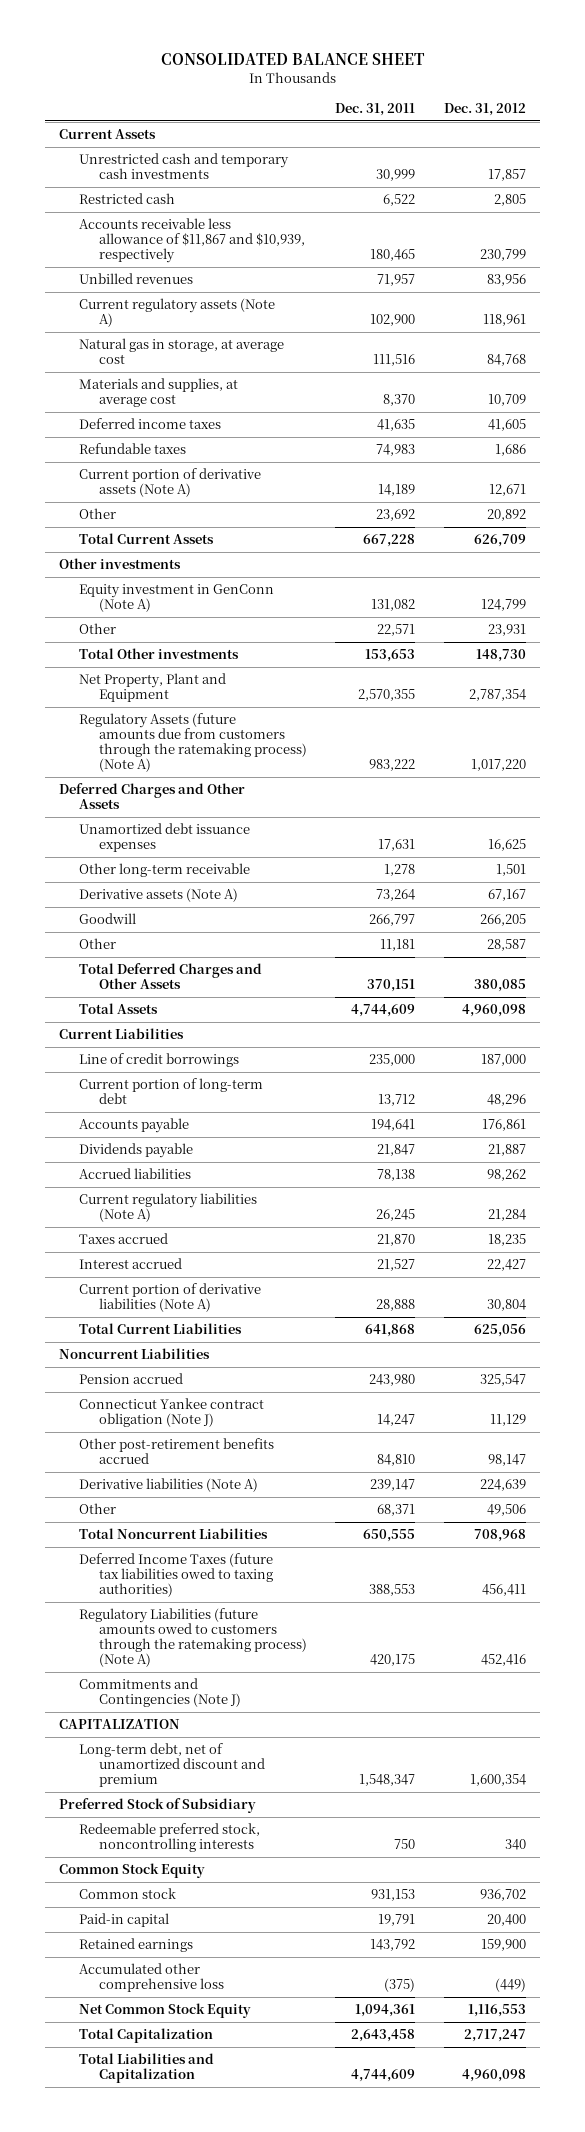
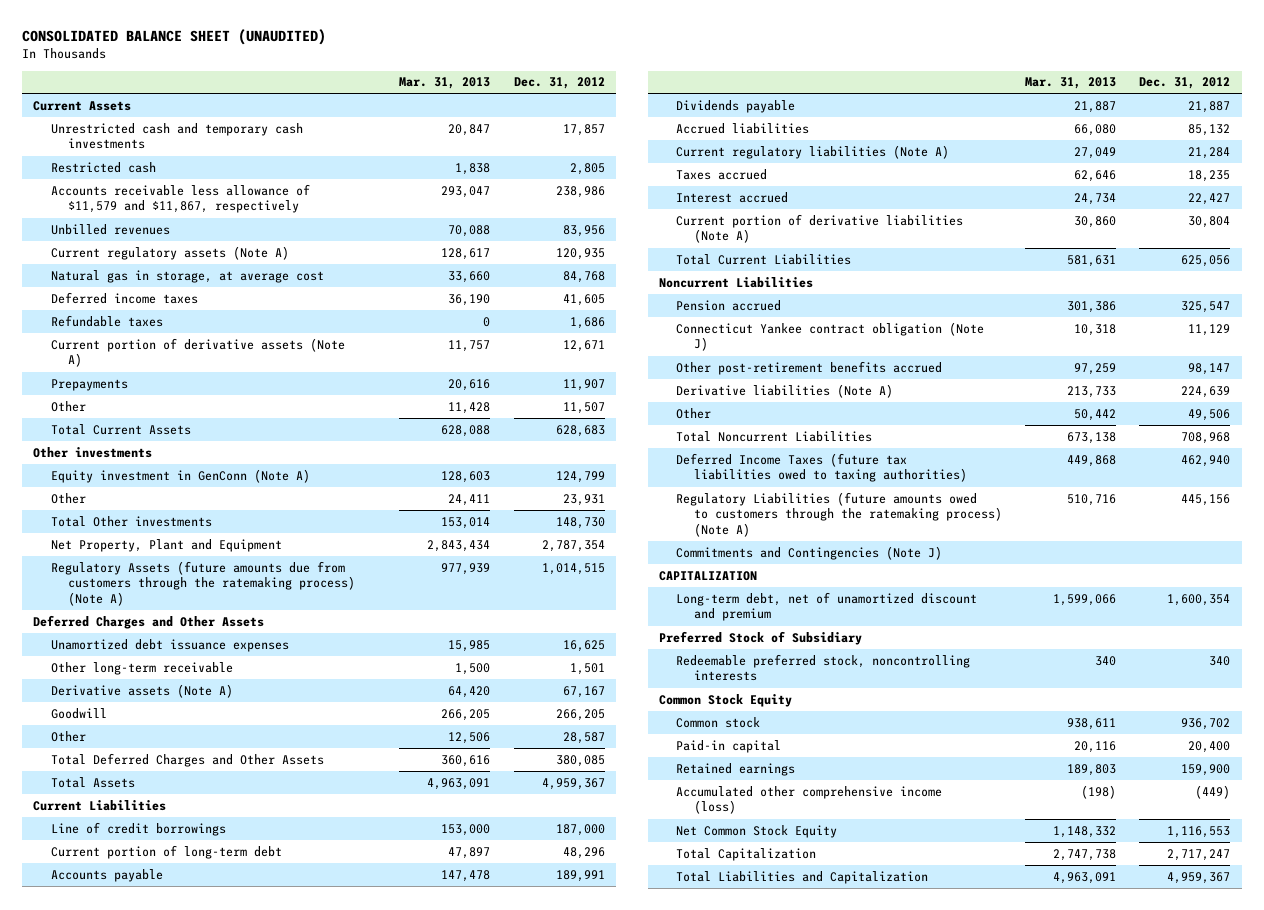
[160,53,425,66] CONSOLIDATED BALANCE SHEET -> [21,29,326,46] CONSOLIDATED BALANCE SHEET (UNAUDITED)
[335,103,416,117] Dec. 31, 2011 -> none
none -> [399,77,491,90] Mar. 31, 2013
[78,218,305,264] Accounts receivable less allowance of $11,867 and $10,939, respectively -> [50,183,310,214] Accounts receivable less allowance of $11,579 and $11,867, respectively
[480,249,527,262] 230,799 -> [555,185,605,198] 238,986
[483,314,527,327] 118,961 -> [555,247,605,260] 120,935
[78,378,238,408] Materials and supplies, at average cost -> none
none -> [50,378,128,391] Prepayments
[487,509,527,522] 20,892 -> [562,401,605,414] 11,507
[474,534,527,548] 626,709 -> [555,424,605,437] 628,683
[471,759,527,772] 1,017,220 -> [541,562,605,575] 1,014,515
[462,1004,527,1018] 4,960,098 -> [541,777,605,790] 4,959,367
[482,1119,527,1132] 176,861 -> [555,869,605,882] 189,991
[487,1169,527,1182] 98,262 -> [1188,123,1231,136] 85,132
[482,1584,527,1597] 456,411 -> [1181,454,1231,467] 462,940
[481,1654,527,1667] 452,416 -> [1181,493,1231,506] 445,156
[78,1963,224,1993] Accumulated other comprehensive loss -> [676,785,943,815] Accumulated other comprehensive income (loss)
[462,2069,527,2083] 4,960,098 -> [1167,871,1231,884] 4,959,367

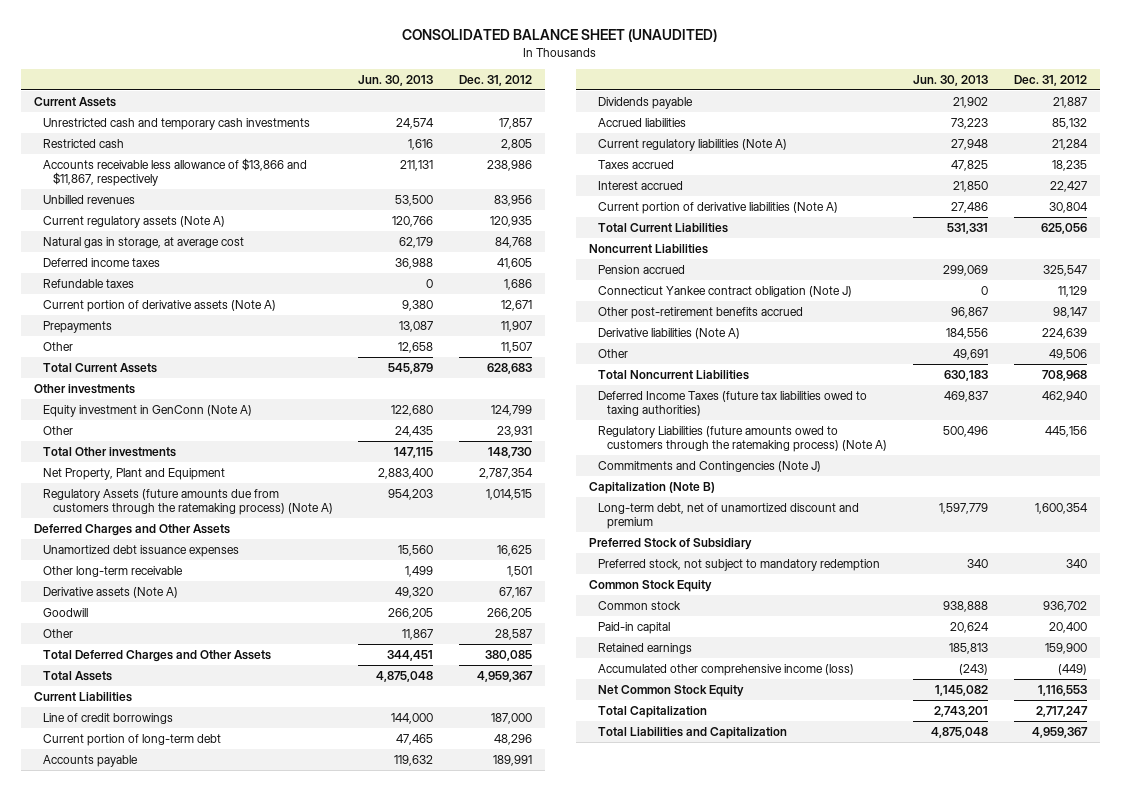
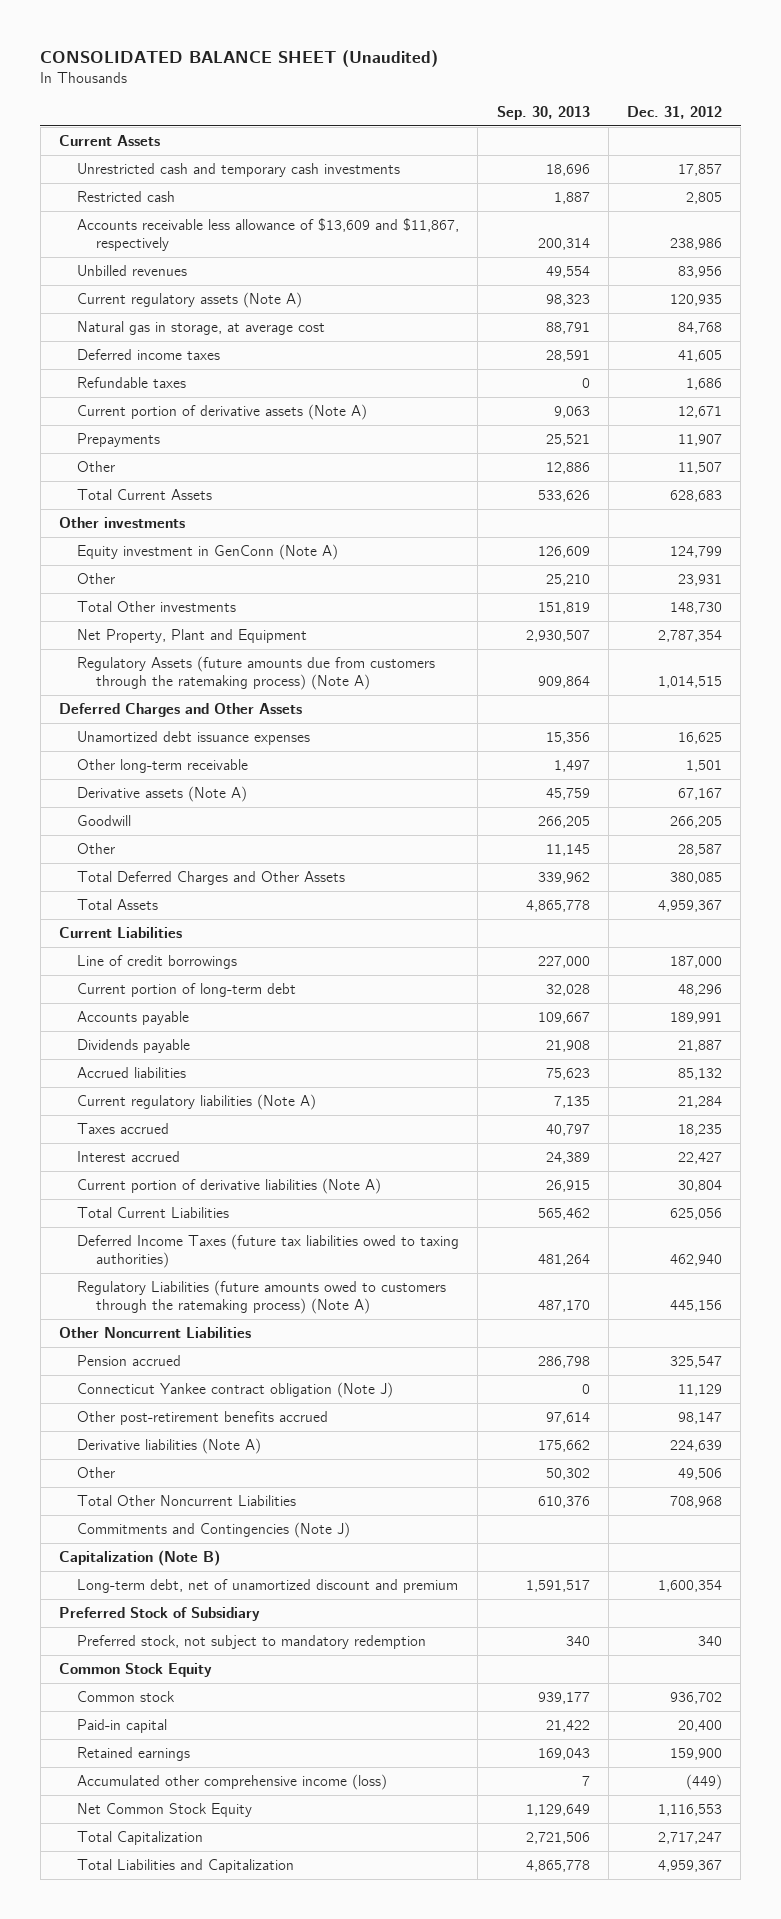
[402,29,718,43] CONSOLIDATED BALANCE SHEET (UNAUDITED) -> [40,49,439,67] CONSOLIDATED BALANCE SHEET (Unaudited)
[358,74,434,86] Jun. 30, 2013 -> none
none -> [496,105,590,120] Sep. 30, 2013
[43,157,308,187] Accounts receivable less allowance of $13,866 and $11,867, respectively -> [77,218,460,251] Accounts receivable less allowance of $13,609 and $11,867, respectively
[597,390,867,417] Deferred Income Taxes (future tax liabilities owed to taxing authorities) -> [77,1234,460,1268] Deferred Income Taxes (future tax liabilities owed to taxing authorities)
[597,425,887,453] Regulatory Liabilities (future amounts owed to customers through the ratemaking process) (Note A) -> [77,1280,447,1314] Regulatory Liabilities (future amounts owed to customers through the ratemaking process) (Note A)
[588,243,708,254] Noncurrent Liabilities -> [58,1327,251,1339] Other Noncurrent Liabilities
[597,369,749,380] Total Noncurrent Liabilities -> [77,1495,297,1507] Total Other Noncurrent Liabilities

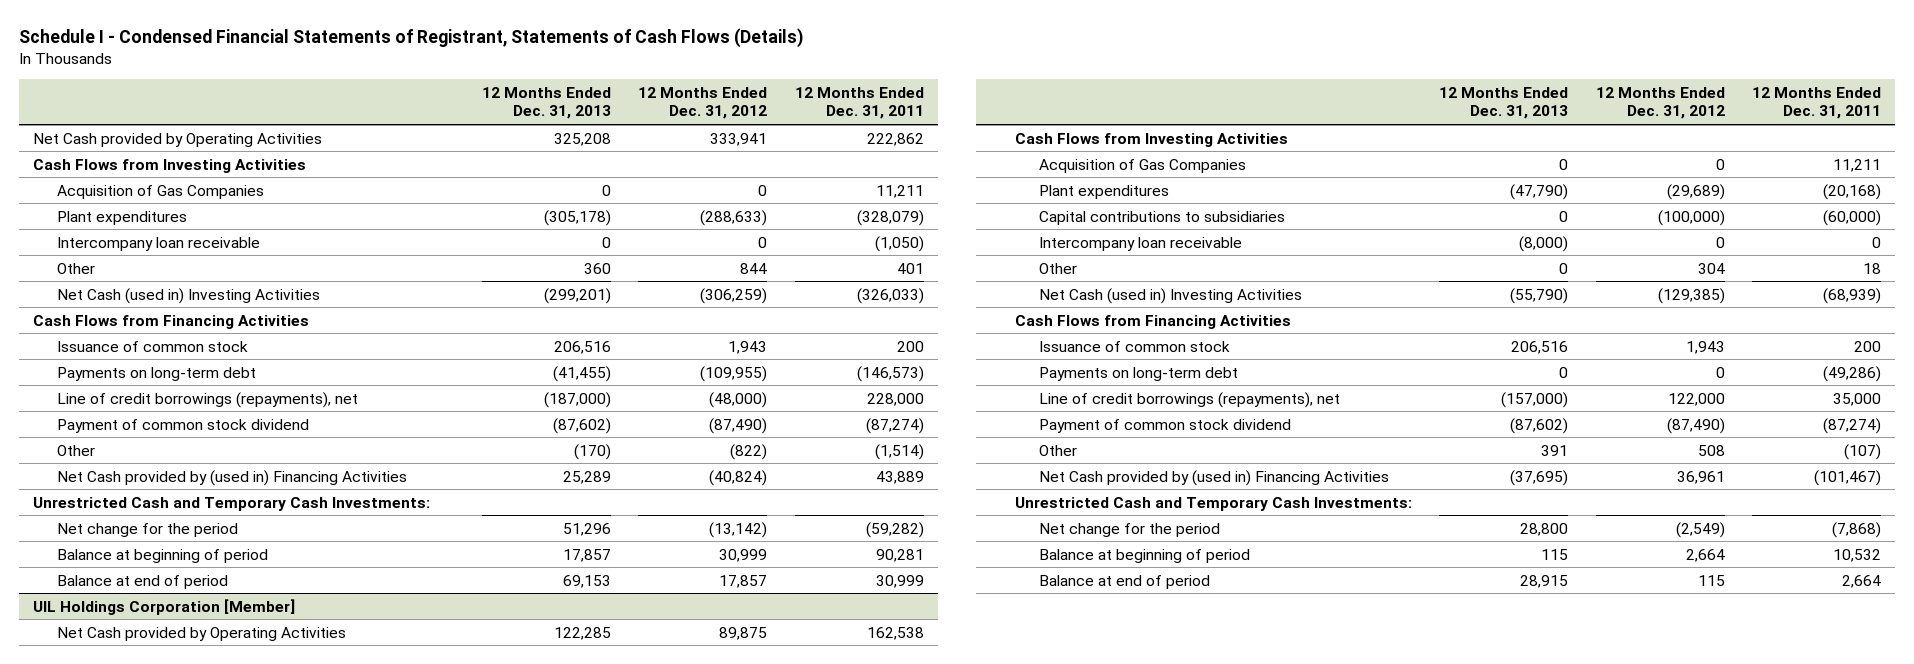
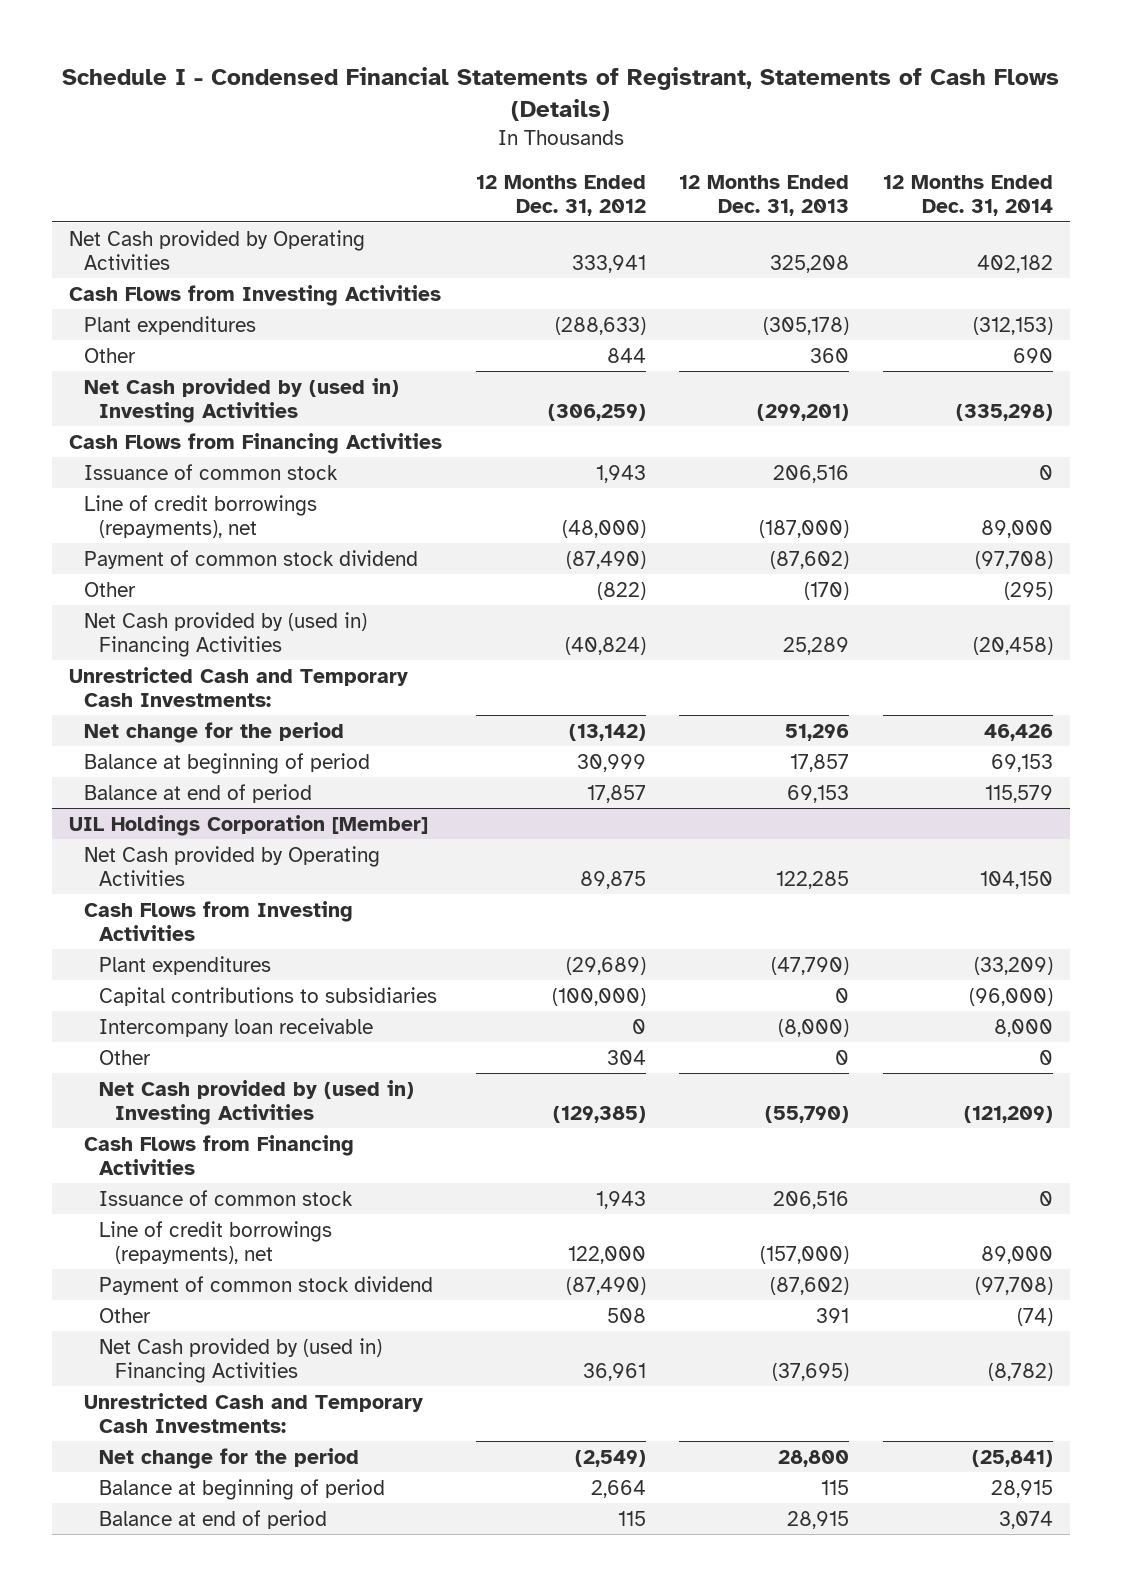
[795,86,925,120] 12 Months Ended Dec. 31, 2011 -> none
none -> [882,175,1053,217] 12 Months Ended Dec. 31, 2014
[57,184,265,199] Acquisition of Gas Companies -> none
[57,236,261,251] Intercompany loan receivable -> none
[57,287,321,304] Net Cash (used in) Investing Activities -> [84,377,400,423] Net Cash provided by (used in) Investing Activities
[57,366,257,381] Payments on long-term debt -> none
[1039,158,1247,173] Acquisition of Gas Companies -> none
[1039,287,1303,304] Net Cash (used in) Investing Activities -> [99,1079,415,1125] Net Cash provided by (used in) Investing Activities
[1039,366,1239,381] Payments on long-term debt -> none

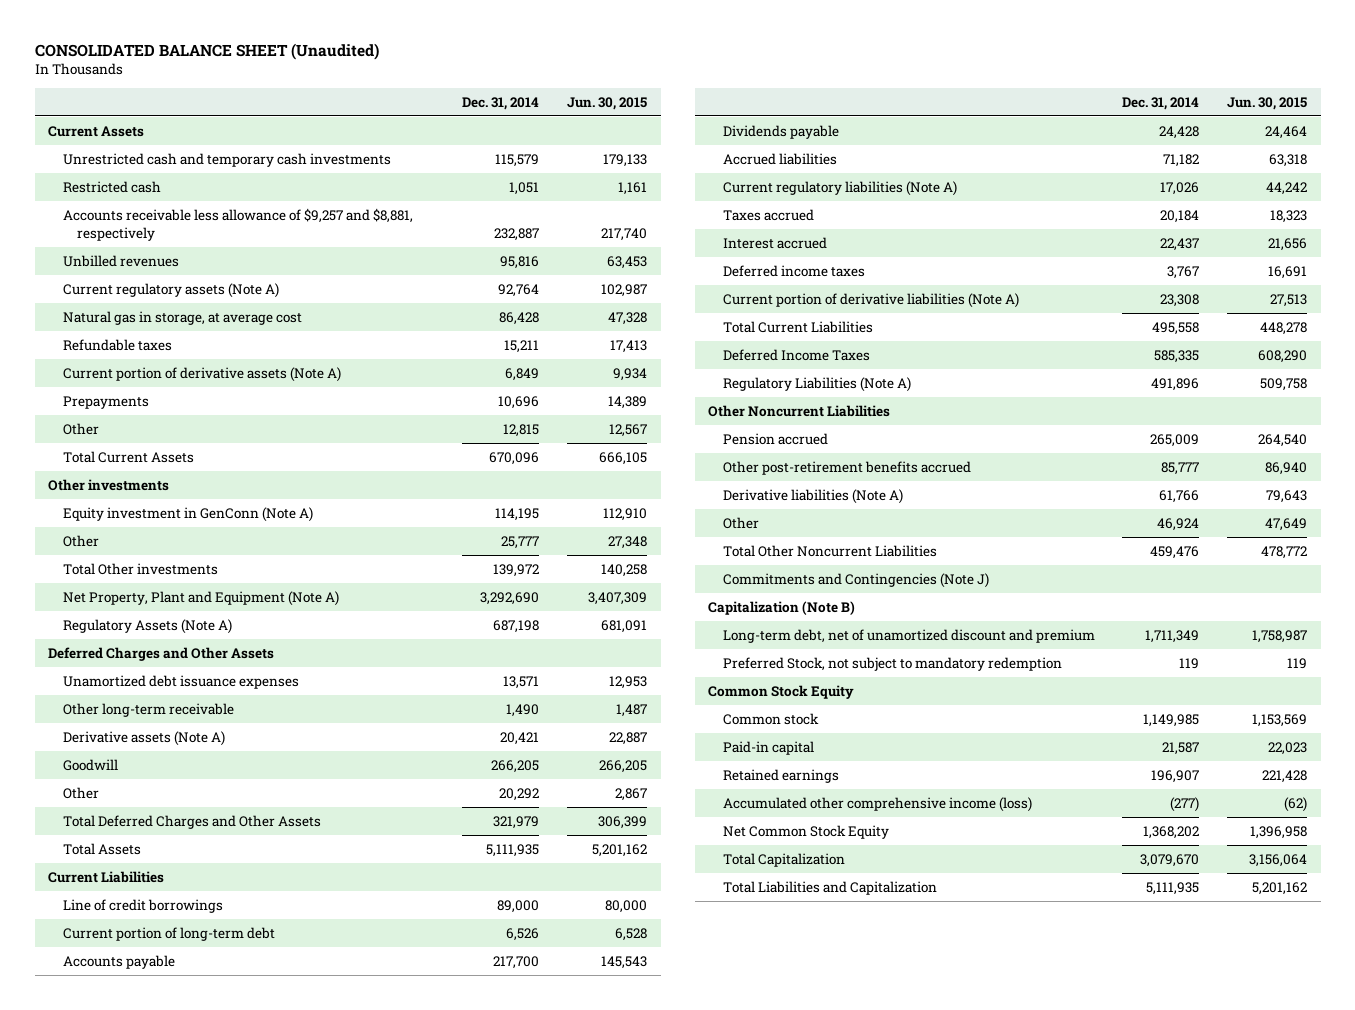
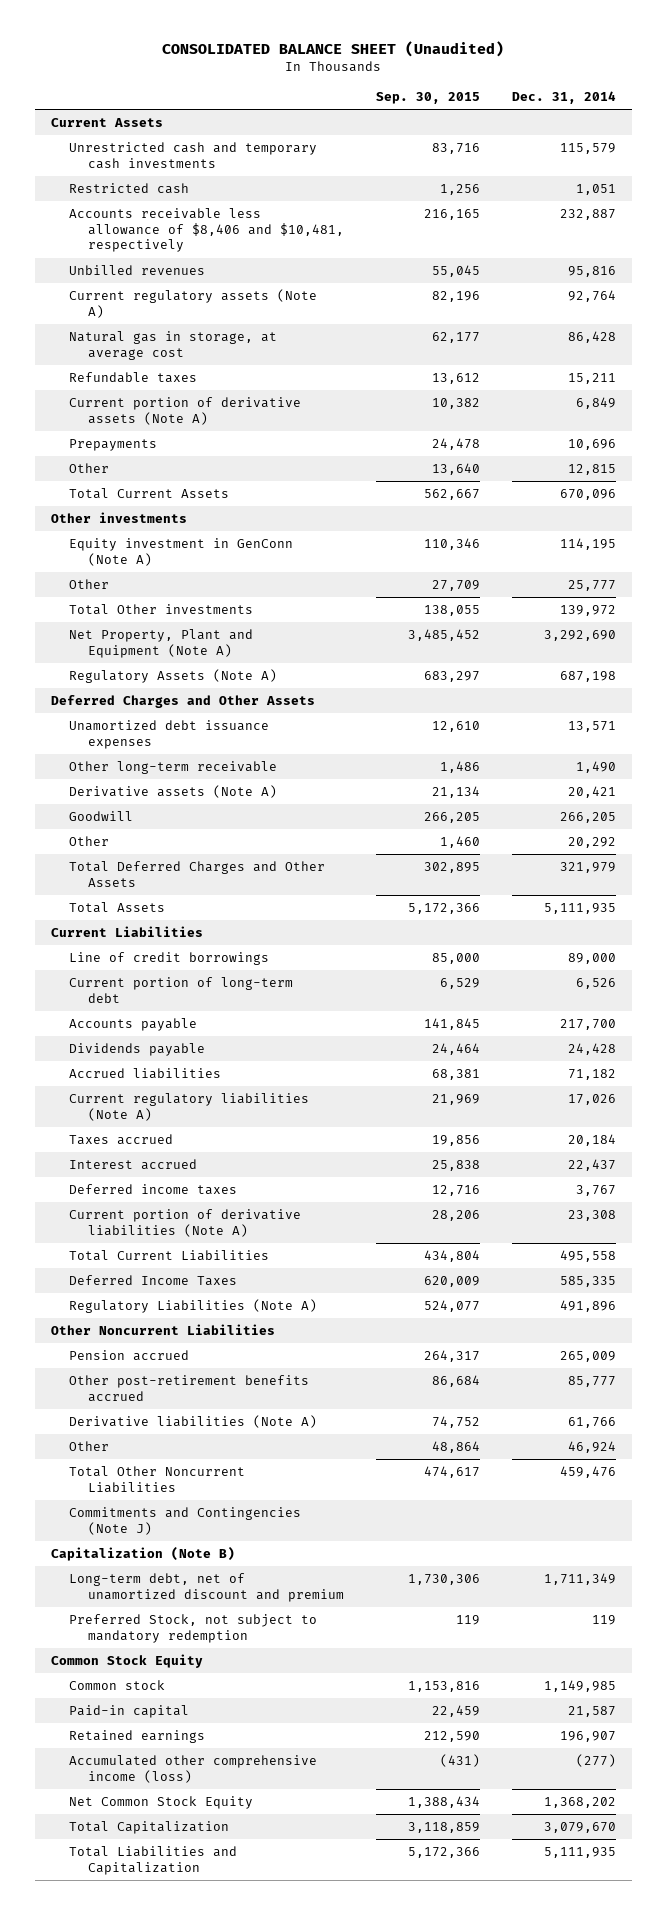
[566,96,647,110] Jun. 30, 2015 -> none
none -> [375,91,480,104] Sep. 30, 2015
[62,207,413,241] Accounts receivable less allowance of $9,257 and $8,881, respectively -> [69,208,344,253] Accounts receivable less allowance of $8,406 and $10,481, respectively

